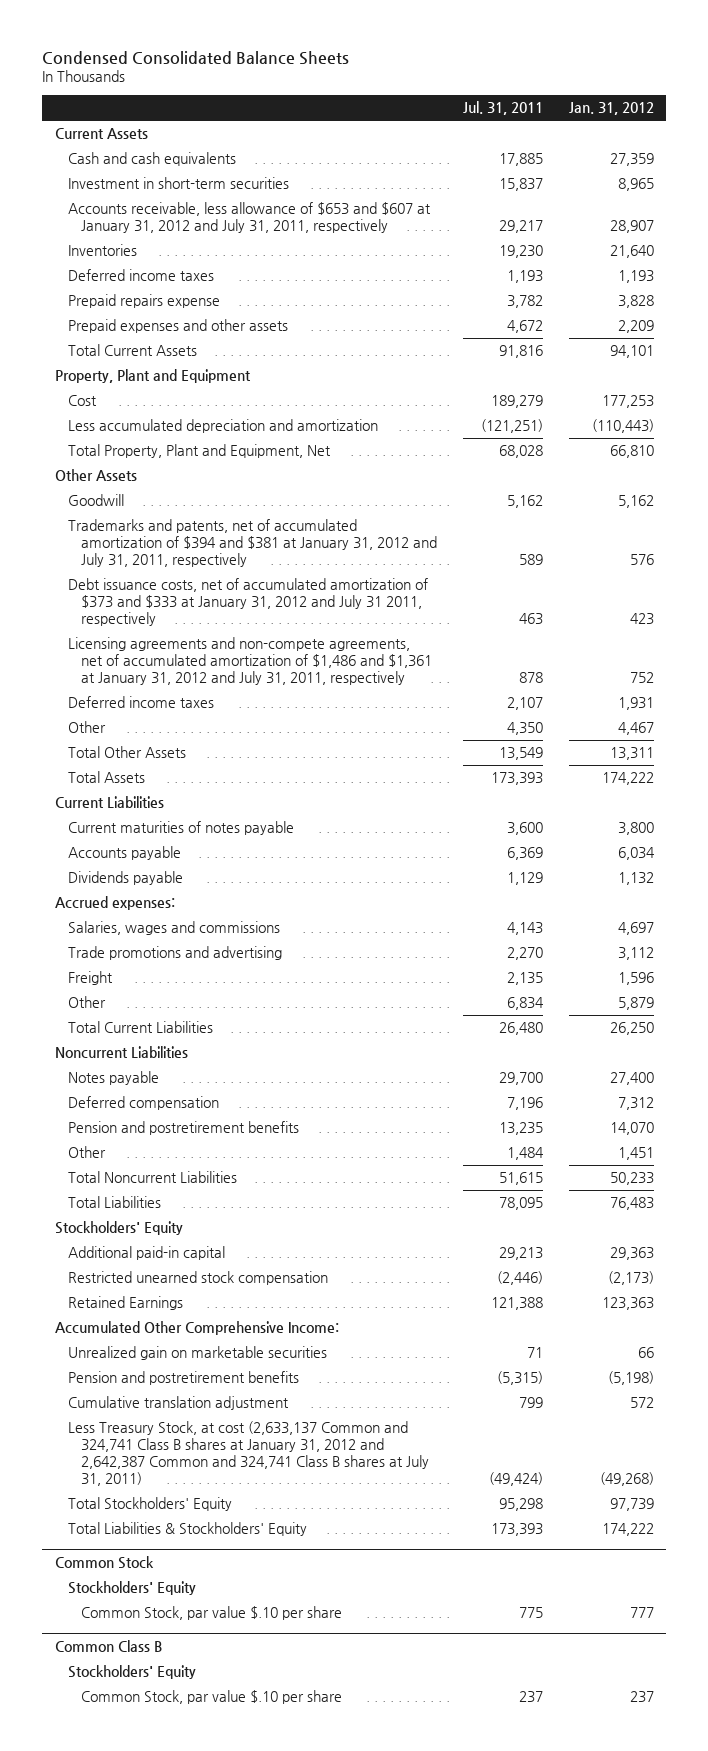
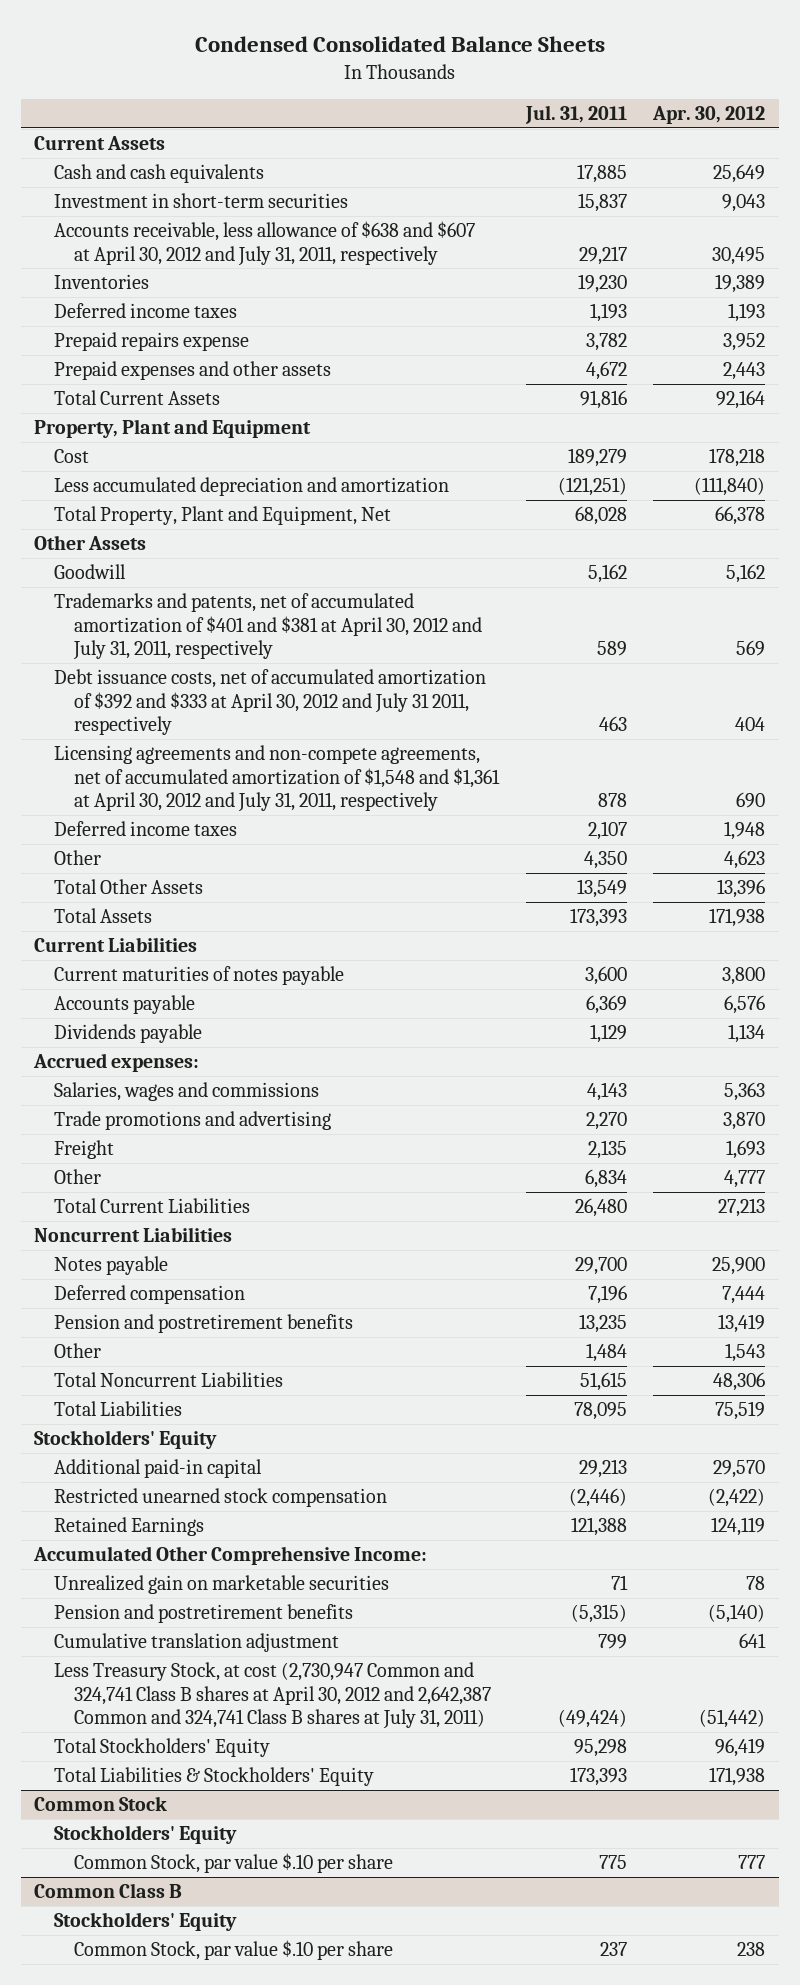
[568,102,654,116] Jan. 31, 2012 -> none
none -> [652,106,766,125] Apr. 30, 2012
[67,202,431,234] Accounts receivable, less allowance of $653 and $607 at January 31, 2012 and July 31, 2011, respectively -> [54,221,476,266] Accounts receivable, less allowance of $638 and $607 at April 30, 2012 and July 31, 2011, respectively
[67,519,438,568] Trademarks and patents, net of accumulated amortization of $394 and $381 at January 31, 2012 and July 31, 2011, respectively -> [54,593,482,661] Trademarks and patents, net of accumulated amortization of $401 and $381 at April 30, 2012 and July 31, 2011, respectively
[67,578,428,627] Debt issuance costs, net of accumulated amortization of $373 and $333 at January 31, 2012 and July 31 2011, respectively -> [54,669,487,736] Debt issuance costs, net of accumulated amortization of $392 and $333 at April 30, 2012 and July 31 2011, respectively
[67,637,433,686] Licensing agreements and non-compete agreements, net of accumulated amortization of $1,486 and $1,361 at January 31, 2012 and July 31, 2011, respectively -> [54,745,500,813] Licensing agreements and non-compete agreements, net of accumulated amortization of $1,548 and $1,361 at April 30, 2012 and July 31, 2011, respectively
[67,1421,430,1487] Less Treasury Stock, at cost (2,633,137 Common and 324,741 Class B shares at January 31, 2012 and 2,642,387 Common and 324,741 Class B shares at July 31, 2011) -> [54,1662,491,1730] Less Treasury Stock, at cost (2,730,947 Common and 324,741 Class B shares at April 30, 2012 and 2,642,387 Common and 324,741 Class B shares at July 31, 2011)

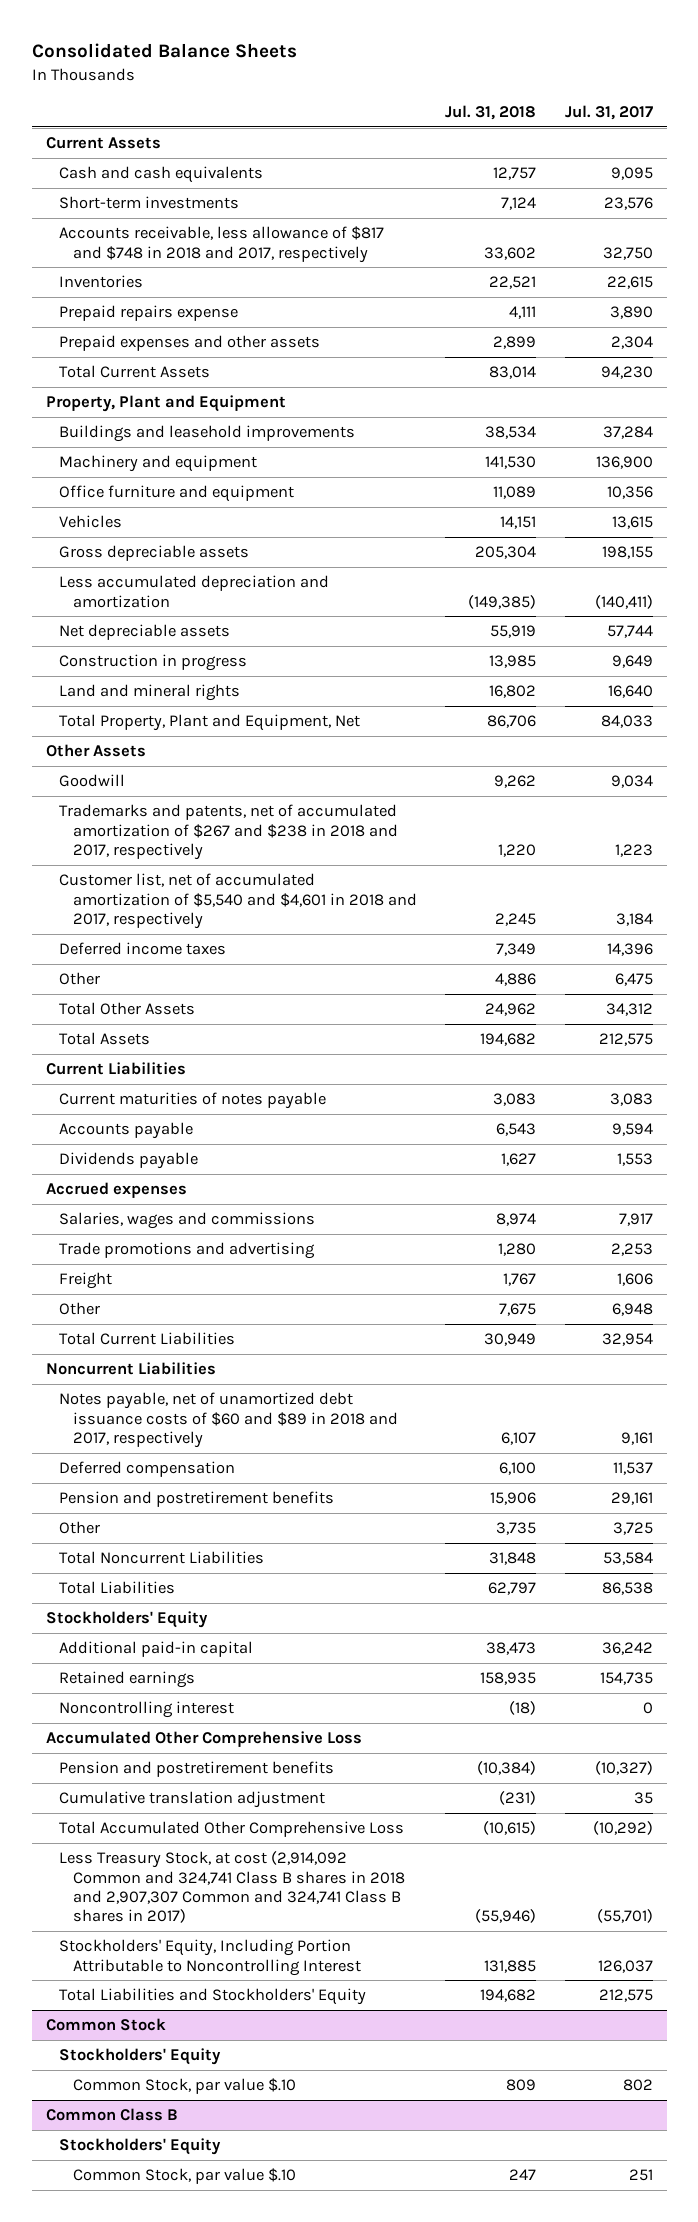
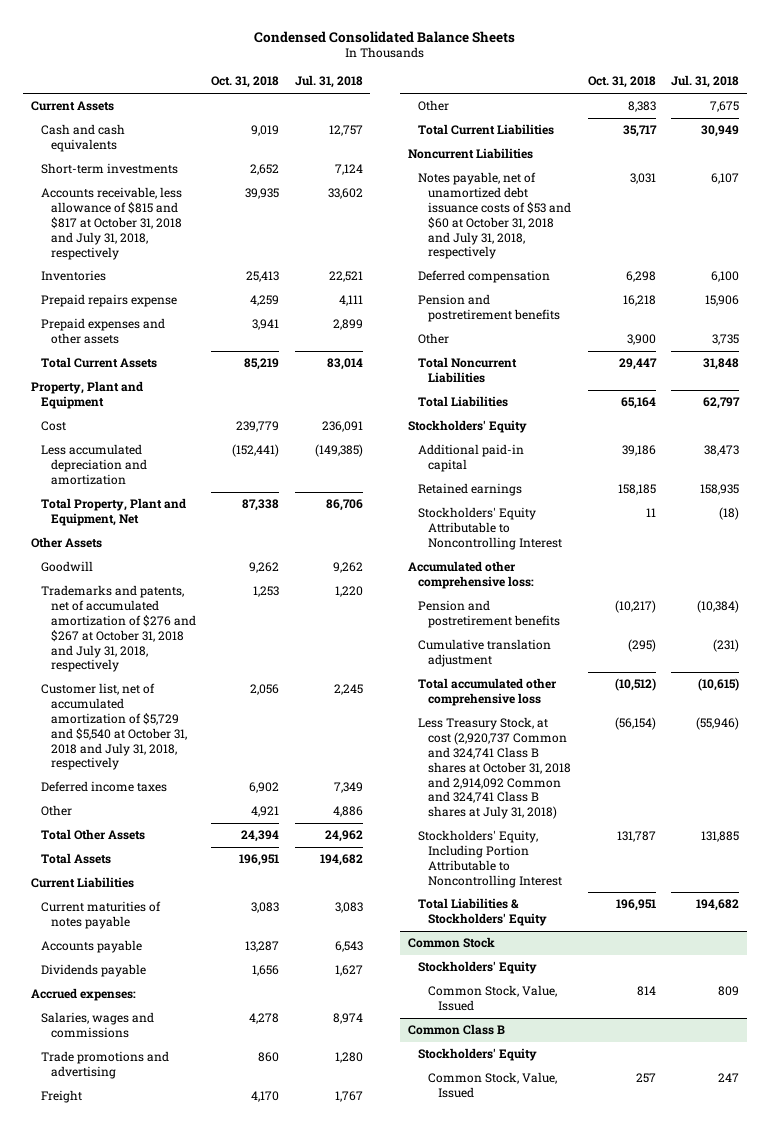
[31,43,297,59] Consolidated Balance Sheets -> [254,30,516,43] Condensed Consolidated Balance Sheets
[564,104,653,120] Jul. 31, 2017 -> none
none -> [211,76,280,89] Oct. 31, 2018
[59,226,385,263] Accounts receivable, less allowance of $817 and $748 in 2018 and 2017, respectively -> [41,187,183,260] Accounts receivable, less allowance of $815 and $817 at October 31, 2018 and July 31, 2018, respectively
[59,425,356,443] Buildings and leasehold improvements -> none
[59,455,258,473] Machinery and equipment -> none
[59,485,295,503] Office furniture and equipment -> none
[59,515,123,529] Vehicles -> none
[59,545,250,562] Gross depreciable assets -> none
none -> [41,421,67,432] Cost
[59,624,231,641] Net depreciable assets -> none
[59,654,248,672] Construction in progress -> none
[59,684,241,702] Land and mineral rights -> none
[59,804,399,860] Trademarks and patents, net of accumulated amortization of $267 and $238 in 2018 and 2017, respectively -> [41,585,196,673] Trademarks and patents, net of accumulated amortization of $276 and $267 at October 31, 2018 and July 31, 2018, respectively
[59,873,418,929] Customer list, net of accumulated amortization of $5,540 and $4,601 in 2018 and 2017, respectively -> [41,683,187,771] Customer list, net of accumulated amortization of $5,729 and $5,540 at October 31, 2018 and July 31, 2018, respectively
[45,1182,187,1199] Accrued expenses -> [31,988,137,1002] Accrued expenses:
[59,1392,399,1448] Notes payable, net of unamortized debt issuance costs of $60 and $89 in 2018 and 2017, respectively -> [417,172,571,260] Notes payable, net of unamortized debt issuance costs of $53 and $60 at October 31, 2018 and July 31, 2018, respectively
[59,1701,235,1719] Noncontrolling interest -> [417,507,562,550] Stockholders' Equity Attributable to Noncontrolling Interest
[45,1731,362,1748] Accumulated Other Comprehensive Loss -> [407,561,534,590] Accumulated other comprehensive loss:
[59,1821,405,1838] Total Accumulated Other Comprehensive Loss -> [417,678,557,707] Total accumulated other comprehensive loss
[59,1851,406,1924] Less Treasury Stock, at cost (2,914,092 Common and 324,741 Class B shares in 2018 and 2,907,307 Common and 324,741 Class B shares in 2017) -> [417,717,571,820] Less Treasury Stock, at cost (2,920,737 Common and 324,741 Class B shares at October 31, 2018 and 2,914,092 Common and 324,741 Class B shares at July 31, 2018)
[59,1988,367,2006] Total Liabilities and Stockholders' Equity -> [417,898,547,927] Total Liabilities & Stockholders' Equity
[73,2078,297,2095] Common Stock, par value $.10 -> [427,985,557,1012] Common Stock, Value, Issued
[73,2168,297,2185] Common Stock, par value $.10 -> [427,1072,557,1099] Common Stock, Value, Issued

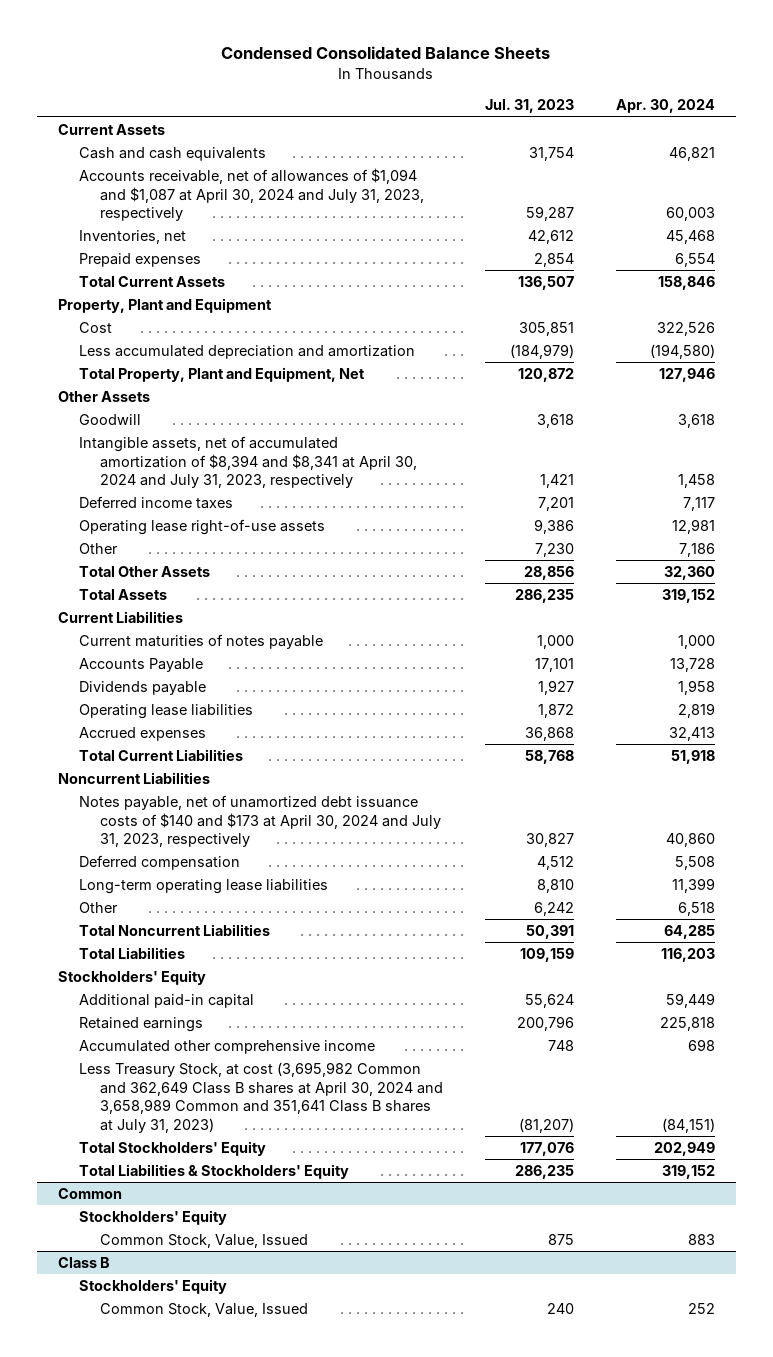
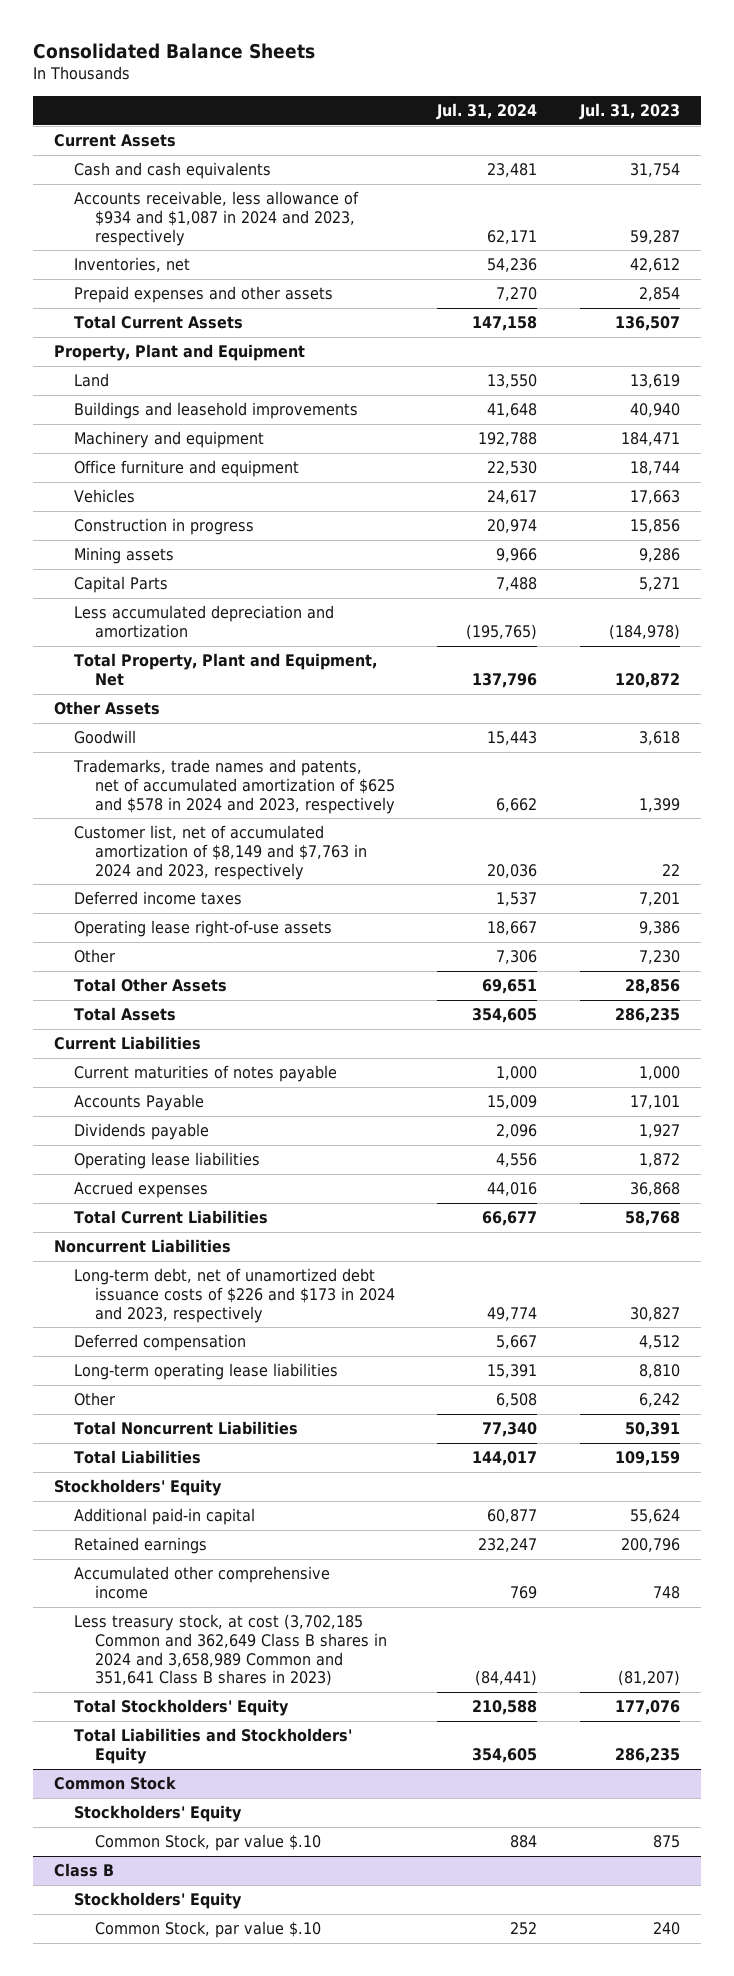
[221,46,551,60] Condensed Consolidated Balance Sheets -> [32,42,315,59] Consolidated Balance Sheets
[616,99,716,114] Apr. 30, 2024 -> none
none -> [436,102,538,120] Jul. 31, 2024
[78,167,425,222] Accounts receivable, net of allowances of $1,094 and $1,087 at April 30, 2024 and July 31, 2023, respectively -> [74,191,360,246] Accounts receivable, less allowance of $934 and $1,087 in 2024 and 2023, respectively
[78,252,201,267] Prepaid expenses -> [74,286,334,304] Prepaid expenses and other assets
[78,321,112,333] Cost -> none
none -> [74,373,110,388] Land
none -> [74,402,359,420] Buildings and leasehold improvements
none -> [74,431,265,449] Machinery and equipment
none -> [74,460,300,478] Office furniture and equipment
none -> [74,489,136,504] Vehicles
none -> [74,518,255,536] Construction in progress
none -> [74,547,175,565] Mining assets
none -> [74,576,169,594] Capital Parts
[510,343,575,359] (184,979) -> [608,623,680,640] (184,978)
[78,435,418,489] Intangible assets, net of accumulated amortization of $8,394 and $8,341 at April 30, 2024 and July 31, 2023, respectively -> none
none -> [73,759,395,814] Trademarks, trade names and patents, net of accumulated amortization of $625 and $578 in 2024 and 2023, respectively
none -> [74,825,367,880] Customer list, net of accumulated amortization of $8,149 and $7,763 in 2024 and 2023, respectively
[78,794,442,848] Notes payable, net of unamortized debt issuance costs of $140 and $173 at April 30, 2024 and July 31, 2023, respectively -> [74,1268,395,1323] Long-term debt, net of unamortized debt issuance costs of $226 and $173 in 2024 and 2023, respectively
[78,1061,444,1133] Less Treasury Stock, at cost (3,695,982 Common and 362,649 Class B shares at April 30, 2024 and 3,658,989 Common and 351,641 Class B shares at July 31, 2023) -> [74,1614,387,1687] Less treasury stock, at cost (3,702,185 Common and 362,649 Class B shares in 2024 and 3,658,989 Common and 351,641 Class B shares in 2023)
[78,1163,349,1179] Total Liabilities & Stockholders' Equity -> [74,1728,353,1764] Total Liabilities and Stockholders' Equity
[57,1187,122,1199] Common -> [54,1776,177,1791] Common Stock
[100,1233,309,1248] Common Stock, Value, Issued -> [94,1834,321,1852] Common Stock, par value $.10
[100,1302,309,1317] Common Stock, Value, Issued -> [94,1921,321,1939] Common Stock, par value $.10

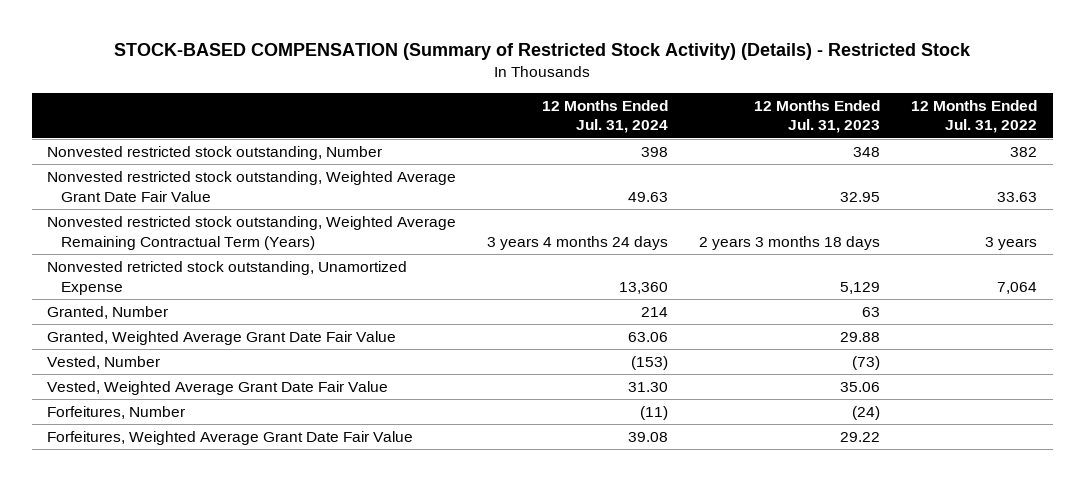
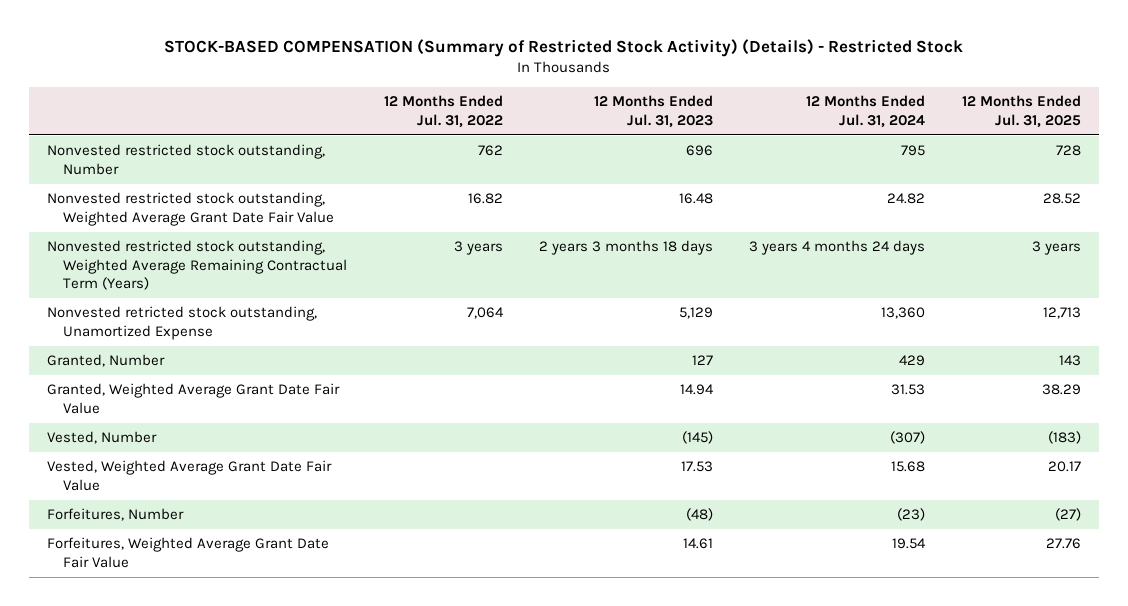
none -> [961,95,1081,128] 12 Months Ended Jul. 31, 2025
[641,146,669,157] 398 -> [901,145,926,157] 795
[853,146,881,157] 348 -> [685,145,713,157] 696
[1010,146,1038,157] 382 -> [477,145,503,157] 762
[628,191,669,202] 49.63 -> [887,193,926,205] 24.82
[840,191,881,202] 32.95 -> [678,193,713,205] 16.48
[997,191,1038,202] 33.63 -> [467,193,503,205] 16.82
[641,306,669,317] 214 -> [899,355,926,367] 429
[862,306,881,317] 63 -> [691,355,713,366] 127
[628,331,669,342] 63.06 -> [891,384,926,396] 31.53
[840,331,881,342] 29.88 -> [679,384,714,396] 14.94
[631,355,669,370] (153) -> [890,431,926,445] (307)
[852,355,881,370] (73) -> [681,431,713,445] (145)
[628,381,669,392] 31.30 -> [891,461,926,473] 15.68
[840,381,881,392] 35.06 -> [680,461,713,473] 17.53
[640,405,669,420] (11) -> [897,508,926,522] (23)
[852,405,881,420] (24) -> [685,508,713,522] (48)
[628,431,669,442] 39.08 -> [892,538,927,550] 19.54
[840,431,881,442] 29.22 -> [682,538,713,550] 14.61

